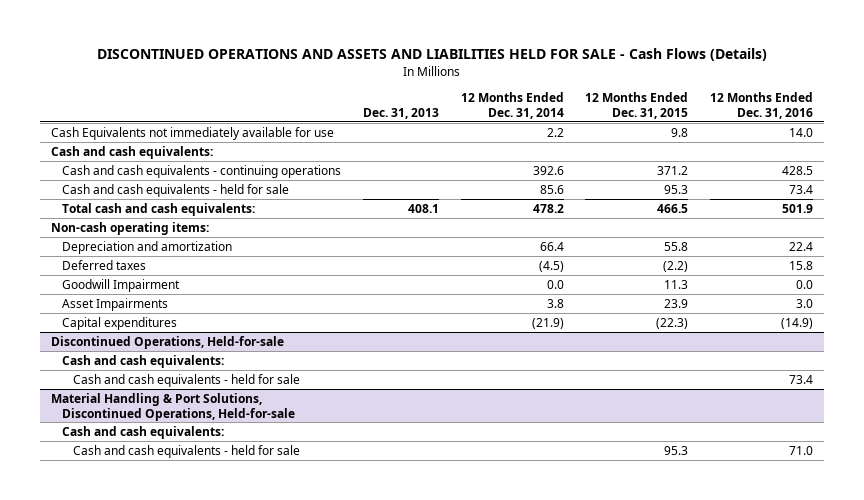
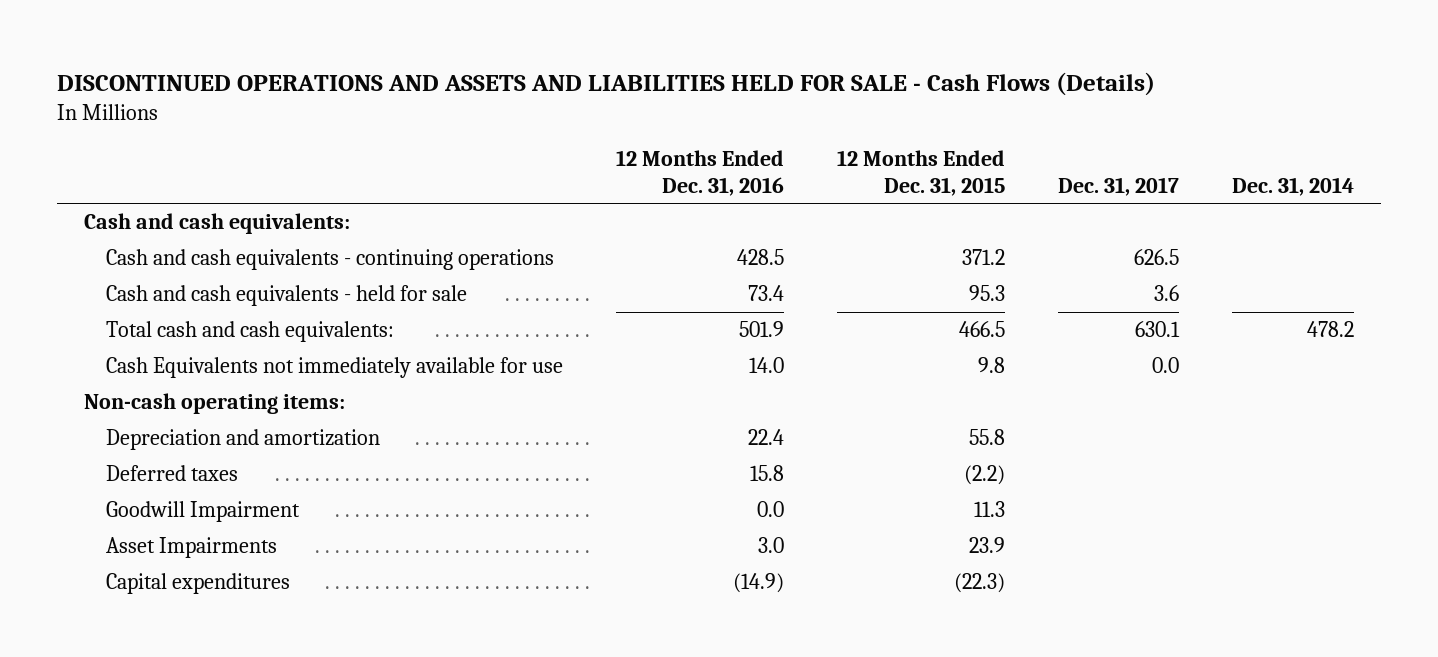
[362,107,439,119] Dec. 31, 2013 -> none
[460,91,564,119] 12 Months Ended Dec. 31, 2014 -> none
none -> [1058,176,1180,196] Dec. 31, 2017
none -> [1232,176,1355,196] Dec. 31, 2014
[51,126,335,140] Cash Equivalents not immediately available for use -> [106,357,564,379] Cash Equivalents not immediately available for use
[51,335,285,349] Discontinued Operations, Held-for-sale -> none
[62,354,225,368] Cash and cash equivalents: -> none
[73,373,301,387] Cash and cash equivalents - held for sale -> none
[51,392,296,421] Material Handling & Port Solutions, Discontinued Operations, Held-for-sale -> none
[62,425,225,439] Cash and cash equivalents: -> none
[73,444,301,458] Cash and cash equivalents - held for sale -> none

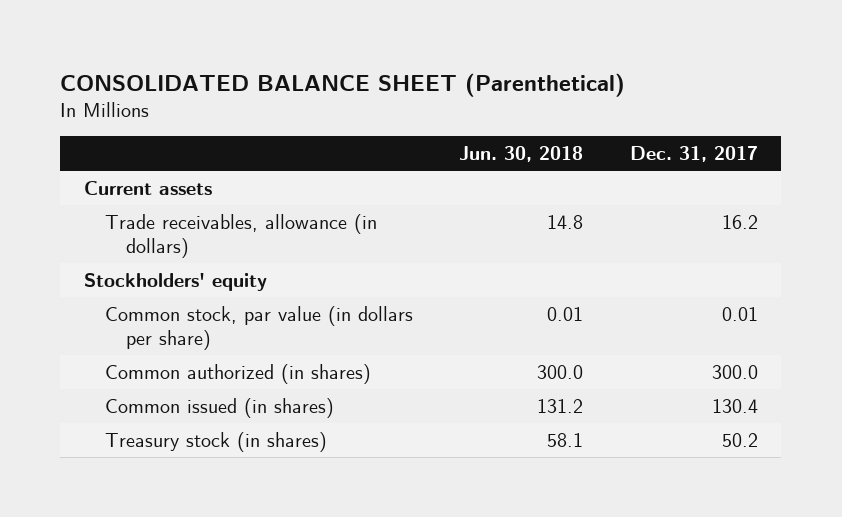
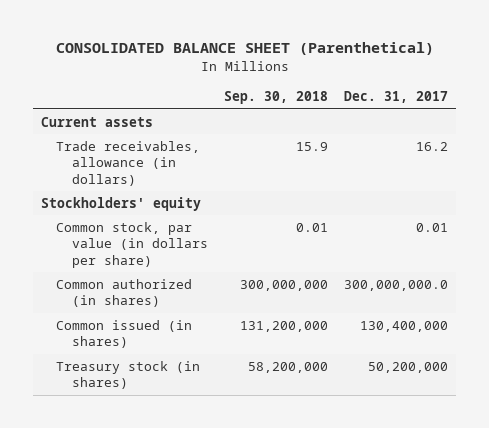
[459,146,584,163] Jun. 30, 2018 -> none
none -> [223,91,328,105] Sep. 30, 2018
[711,364,758,379] 300.0 -> [344,279,449,291] 300,000,000.0
[711,398,758,413] 130.4 -> [360,320,449,332] 130,400,000
[721,432,758,447] 50.2 -> [368,361,449,373] 50,200,000

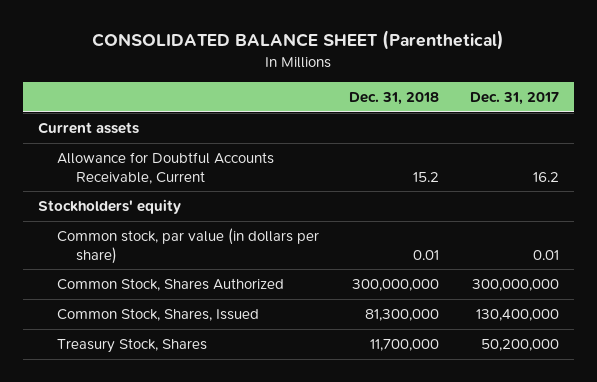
[223,91,328,105] Sep. 30, 2018 -> none
none -> [349,91,440,105] Dec. 31, 2018
[56,140,201,187] Trade receivables, allowance (in dollars) -> [57,151,275,184] Allowance for Doubtful Accounts Receivable, Current
[56,278,193,308] Common authorized (in shares) -> [57,277,285,291] Common Stock, Shares Authorized
[344,279,449,291] 300,000,000.0 -> [471,278,559,291] 300,000,000
[56,319,193,349] Common issued (in shares) -> [57,307,260,321] Common Stock, Shares, Issued
[56,360,201,390] Treasury stock (in shares) -> [57,337,208,353] Treasury Stock, Shares

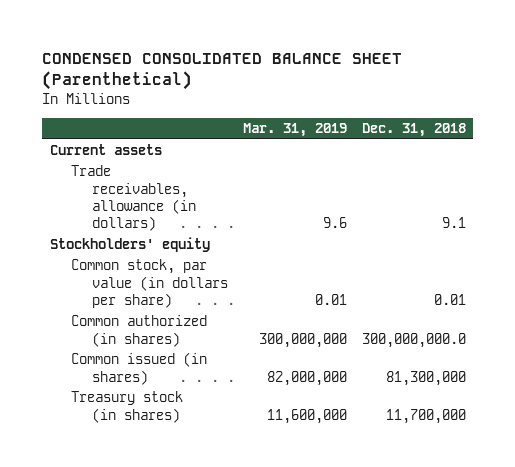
[92,30,505,51] CONSOLIDATED BALANCE SHEET (Parenthetical) -> [42,52,403,91] CONDENSED CONSOLIDATED BALANCE SHEET (Parenthetical)
[469,91,559,105] Dec. 31, 2017 -> none
none -> [242,122,347,137] Mar. 31, 2019
[57,151,275,184] Allowance for Doubtful Accounts Receivable, Current -> none
none -> [70,165,196,232] Trade receivables, allowance (in dollars)
[57,277,285,291] Common Stock, Shares Authorized -> [70,315,207,347] Common authorized (in shares)
[352,278,440,291] 300,000,000 -> [361,332,466,348] 300,000,000.0
[57,307,260,321] Common Stock, Shares, Issued -> [70,352,207,385] Common issued (in shares)
[57,337,208,353] Treasury Stock, Shares -> [70,391,183,423] Treasury stock (in shares)

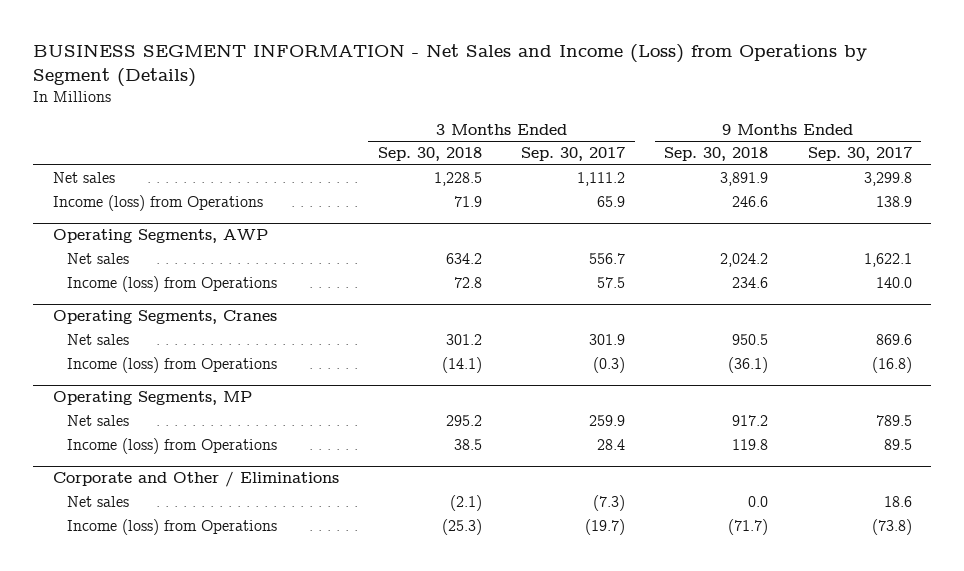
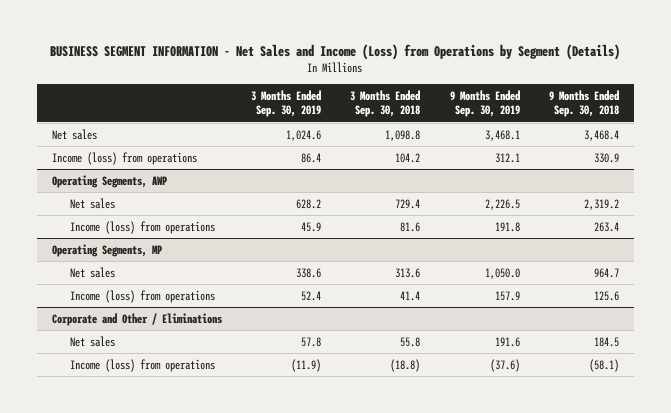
[521,147,626,162] Sep. 30, 2017 -> none
[807,147,912,162] Sep. 30, 2017 -> none
none -> [250,89,321,118] 3 Months Ended Sep. 30, 2019
none -> [449,89,520,118] 9 Months Ended Sep. 30, 2019
[434,172,483,187] 1,228.5 -> [385,129,421,141] 1,098.8
[720,172,769,187] 3,891.9 -> [584,129,620,141] 3,468.4
[52,195,263,212] Income (loss) from Operations -> [51,151,197,165] Income (loss) from operations
[454,196,483,208] 71.9 -> [395,152,421,163] 104.2
[732,196,769,208] 246.6 -> [594,152,620,163] 330.9
[52,310,277,325] Operating Segments, Cranes -> none
[66,334,129,346] Net sales -> none
[66,357,277,374] Income (loss) from Operations -> none
[446,253,483,265] 634.2 -> [395,198,421,209] 729.4
[720,253,769,268] 2,024.2 -> [584,198,620,210] 2,319.2
[66,276,277,293] Income (loss) from Operations -> [69,220,215,234] Income (loss) from operations
[454,277,483,289] 72.8 -> [400,221,421,232] 81.6
[732,277,769,289] 234.6 -> [594,221,620,232] 263.4
[446,415,483,427] 295.2 -> [395,267,421,278] 313.6
[732,415,769,427] 917.2 -> [594,267,620,278] 964.7
[66,438,277,455] Income (loss) from Operations -> [69,289,215,303] Income (loss) from operations
[454,439,483,451] 38.5 -> [400,290,421,301] 41.4
[732,439,769,451] 119.8 -> [594,290,620,301] 125.6
[450,495,483,512] (2.1) -> [400,336,421,347] 55.8
[748,496,769,508] 0.0 -> [594,336,620,347] 184.5
[66,519,277,536] Income (loss) from Operations -> [69,358,215,372] Income (loss) from operations
[442,519,483,536] (25.3) -> [390,358,421,372] (18.8)
[728,519,769,536] (71.7) -> [589,358,620,372] (58.1)

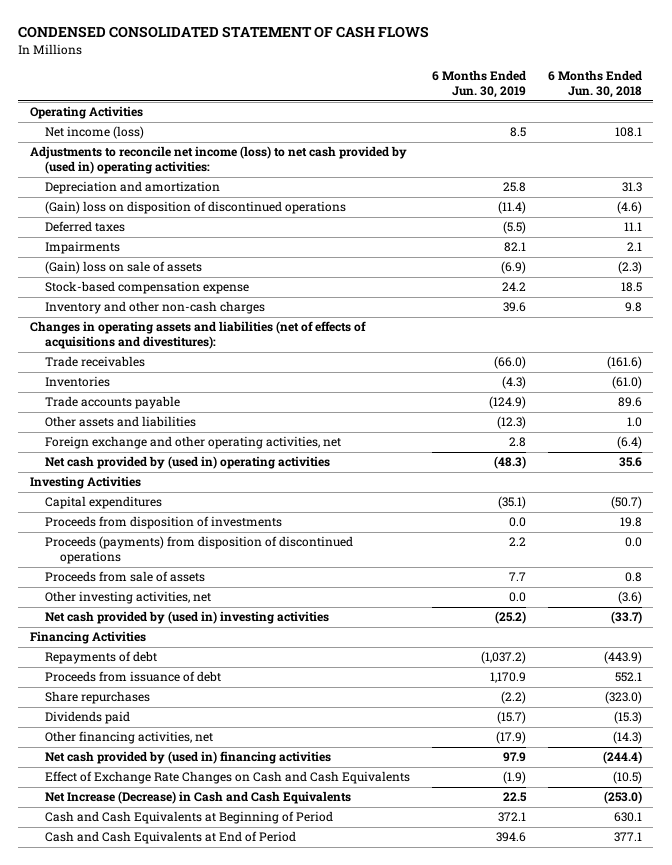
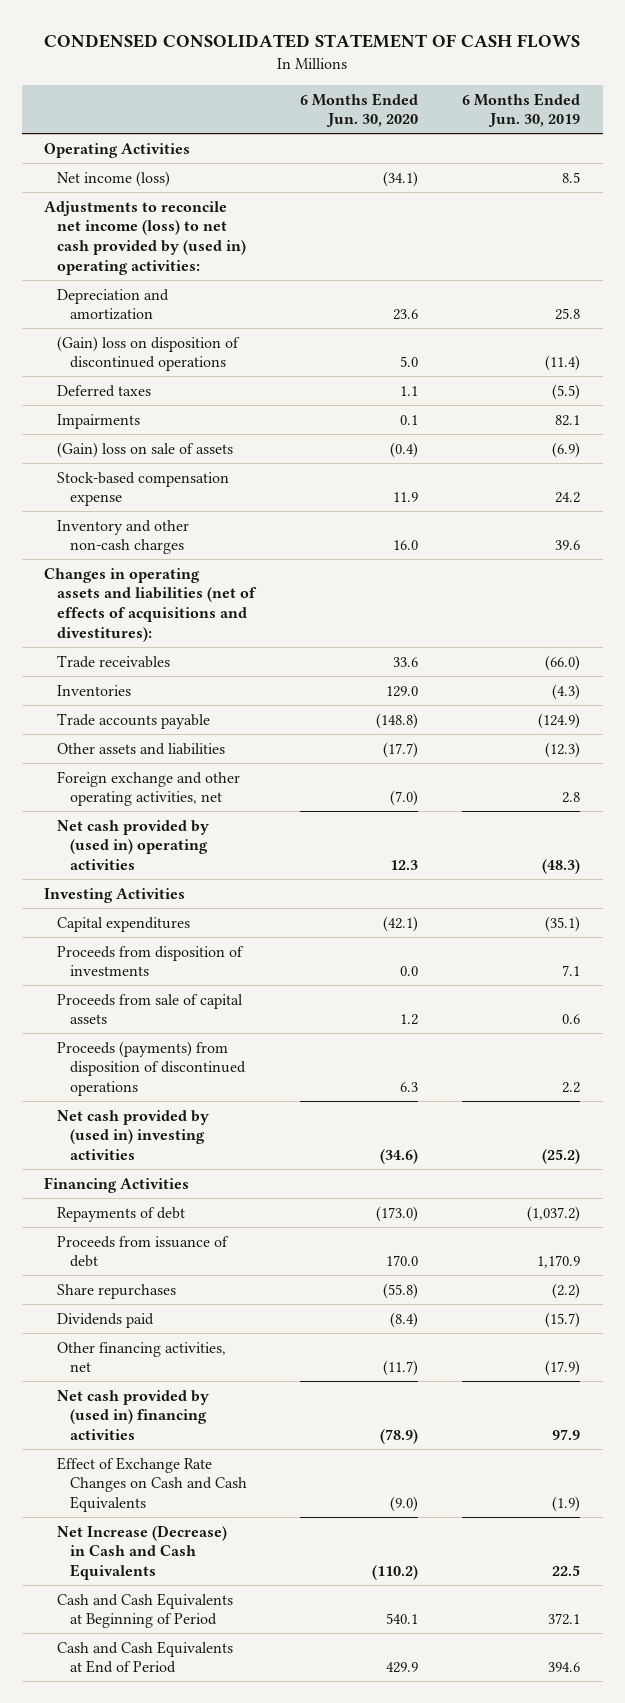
[548,70,643,99] 6 Months Ended Jun. 30, 2018 -> none
none -> [299,92,418,128] 6 Months Ended Jun. 30, 2020
[509,517,527,528] 0.0 -> [562,965,581,977] 7.1
none -> [57,993,244,1025] Proceeds from sale of capital assets
[44,571,205,583] Proceeds from sale of assets -> none
[44,591,211,605] Other investing activities, net -> none

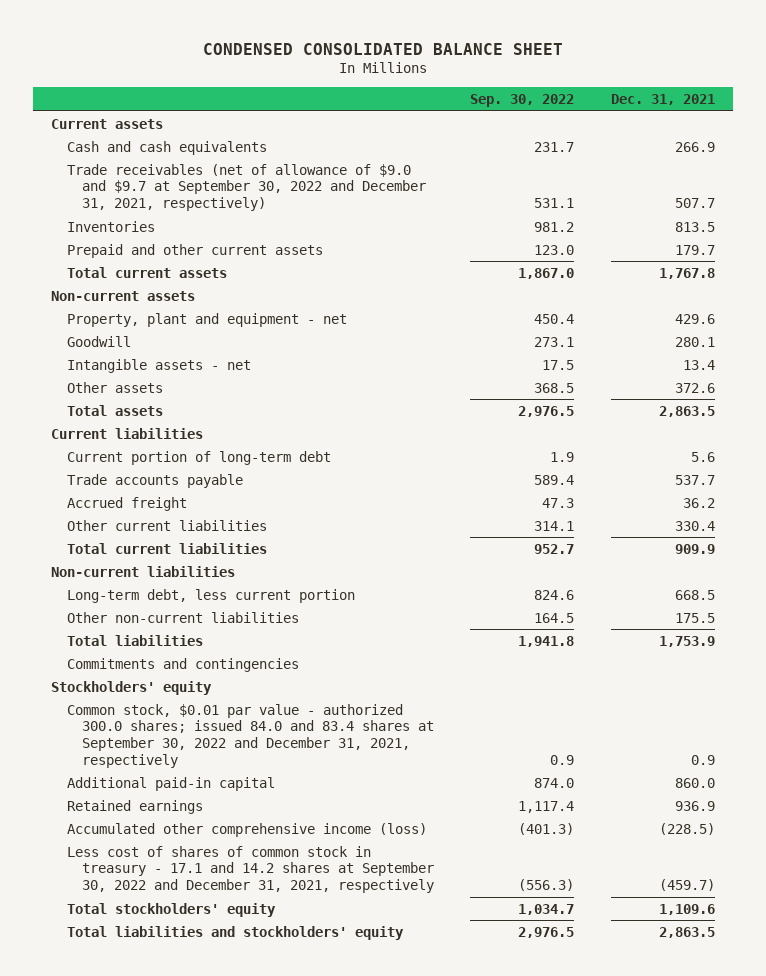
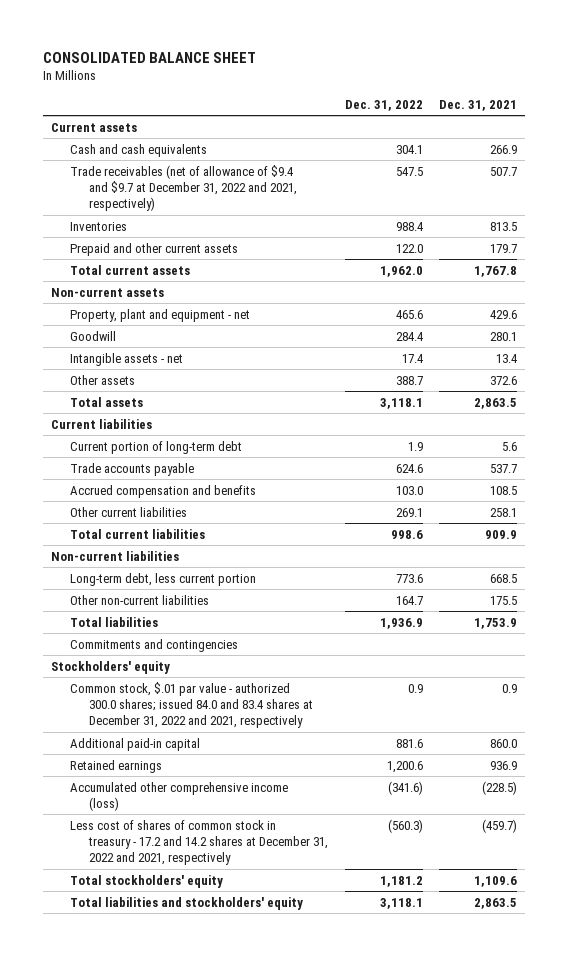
[203,42,564,55] CONDENSED CONSOLIDATED BALANCE SHEET -> [42,51,256,63] CONSOLIDATED BALANCE SHEET
[470,93,575,107] Sep. 30, 2022 -> none
none -> [344,100,423,112] Dec. 31, 2022
[66,163,427,211] Trade receivables (net of allowance of $9.0 and $9.7 at September 30, 2022 and December 31, 2021, respectively) -> [69,164,298,212] Trade receivables (net of allowance of $9.4 and $9.7 at December 31, 2022 and 2021, respectively)
[66,496,187,511] Accrued freight -> none
none -> [69,484,256,498] Accrued compensation and benefits
[674,520,715,531] 330.4 -> [489,507,517,517] 258.1
[66,703,435,768] Common stock, $0.01 par value - authorized 300.0 shares; issued 84.0 and 83.4 shares at September 30, 2022 and December 31, 2021, respectively -> [69,681,314,729] Common stock, $.01 par value - authorized 300.0 shares; issued 84.0 and 83.4 shares at December 31, 2022 and 2021, respectively
[66,845,435,893] Less cost of shares of common stock in treasury - 17.1 and 14.2 shares at September 30, 2022 and December 31, 2021, respectively -> [69,819,329,866] Less cost of shares of common stock in treasury - 17.2 and 14.2 shares at December 31, 2022 and 2021, respectively

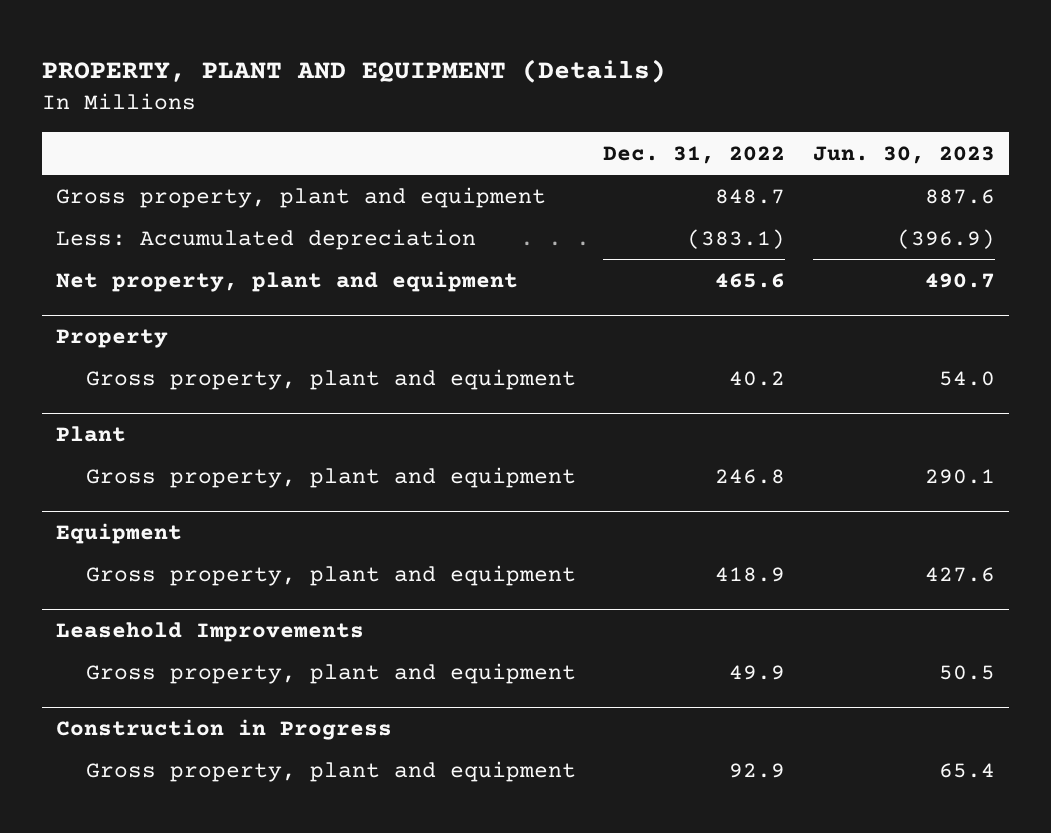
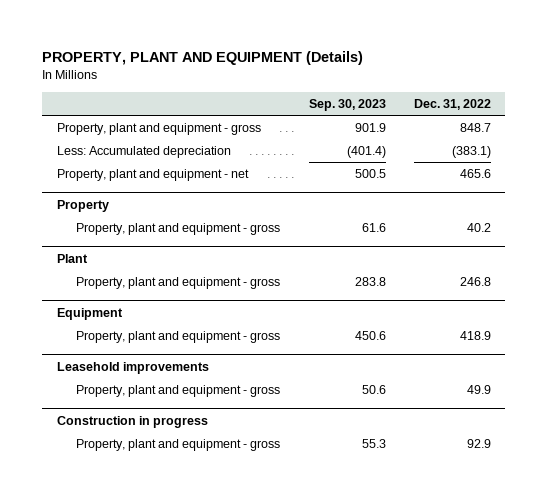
[813,145,996,164] Jun. 30, 2023 -> none
none -> [308,98,386,111] Sep. 30, 2023
[55,186,546,208] Gross property, plant and equipment -> [56,123,261,136] Property, plant and equipment - gross
[55,270,518,292] Net property, plant and equipment -> [56,169,249,182] Property, plant and equipment - net
[85,368,576,390] Gross property, plant and equipment -> [76,223,281,236] Property, plant and equipment - gross
[85,466,576,488] Gross property, plant and equipment -> [76,277,281,290] Property, plant and equipment - gross
[85,564,576,586] Gross property, plant and equipment -> [76,331,281,344] Property, plant and equipment - gross
[55,622,364,643] Leasehold Improvements -> [56,361,209,374] Leasehold improvements
[85,662,576,684] Gross property, plant and equipment -> [76,385,281,398] Property, plant and equipment - gross
[55,719,392,741] Construction in Progress -> [56,415,208,428] Construction in progress
[85,760,576,782] Gross property, plant and equipment -> [76,439,281,452] Property, plant and equipment - gross

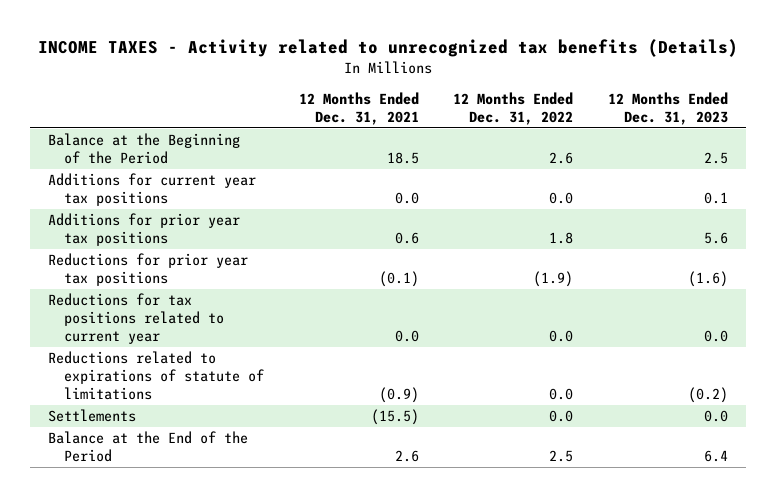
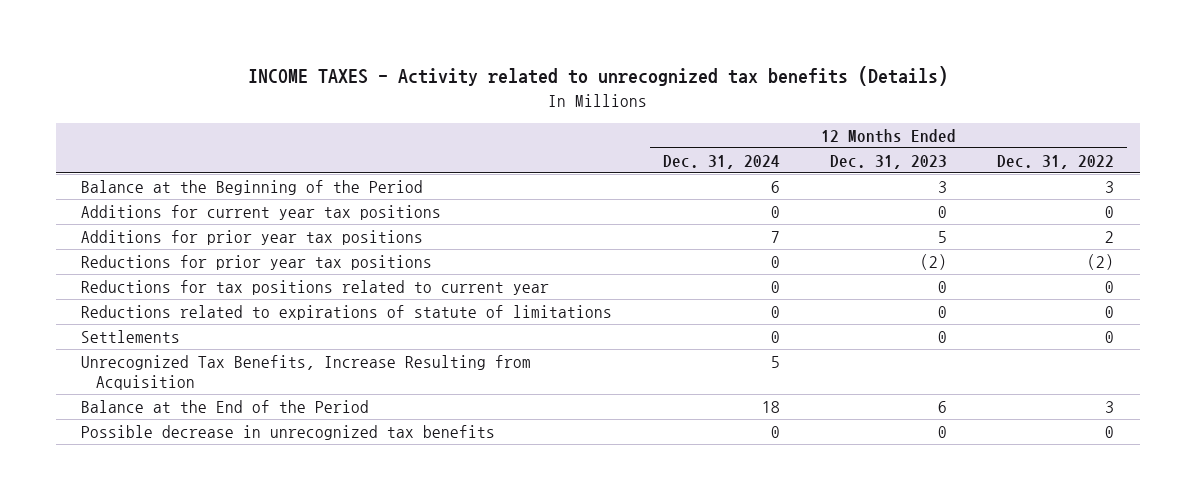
[298,91,419,125] 12 Months Ended Dec. 31, 2021 -> none
none -> [662,154,780,169] Dec. 31, 2024
[549,152,574,165] 2.6 -> [1105,180,1115,193] 3
[704,152,729,165] 2.5 -> [938,180,948,193] 3
[549,192,574,205] 0.0 -> [1105,205,1115,218] 0
[704,192,729,205] 0.1 -> [938,205,948,218] 0
[549,232,574,245] 1.8 -> [1105,230,1115,243] 2
[704,232,729,245] 5.6 -> [938,230,948,243] 5
[533,271,574,288] (1.9) -> [1087,253,1115,270] (2)
[688,271,729,288] (1.6) -> [920,253,948,270] (2)
[549,330,574,343] 0.0 -> [1105,280,1115,293] 0
[704,330,729,343] 0.0 -> [938,280,948,293] 0
[549,388,574,401] 0.0 -> [1105,305,1115,318] 0
[688,387,729,404] (0.2) -> [938,305,948,318] 0
[549,410,574,423] 0.0 -> [1105,330,1115,343] 0
[704,410,729,423] 0.0 -> [938,330,948,343] 0
none -> [81,354,532,391] Unrecognized Tax Benefits, Increase Resulting from Acquisition
[549,450,574,463] 2.5 -> [1105,400,1115,413] 3
[704,450,729,463] 6.4 -> [938,400,948,413] 6
none -> [81,424,496,440] Possible decrease in unrecognized tax benefits

